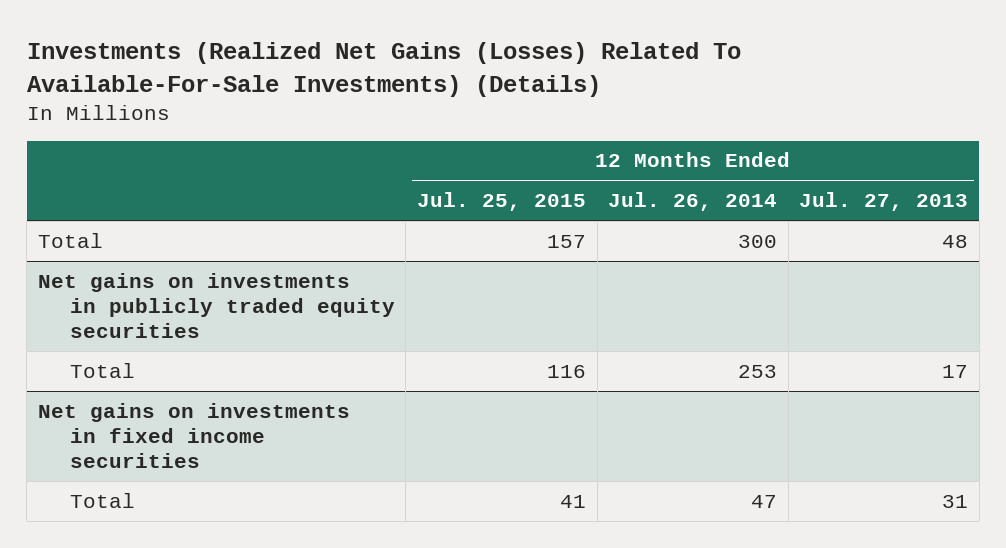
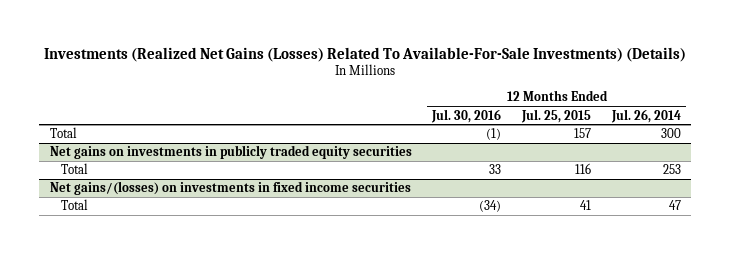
[799,192,969,212] Jul. 27, 2013 -> none
none -> [431,108,502,123] Jul. 30, 2016
[37,402,350,468] Net gains on investments in fixed income securities -> [49,181,411,196] Net gains/(losses) on investments in fixed income securities

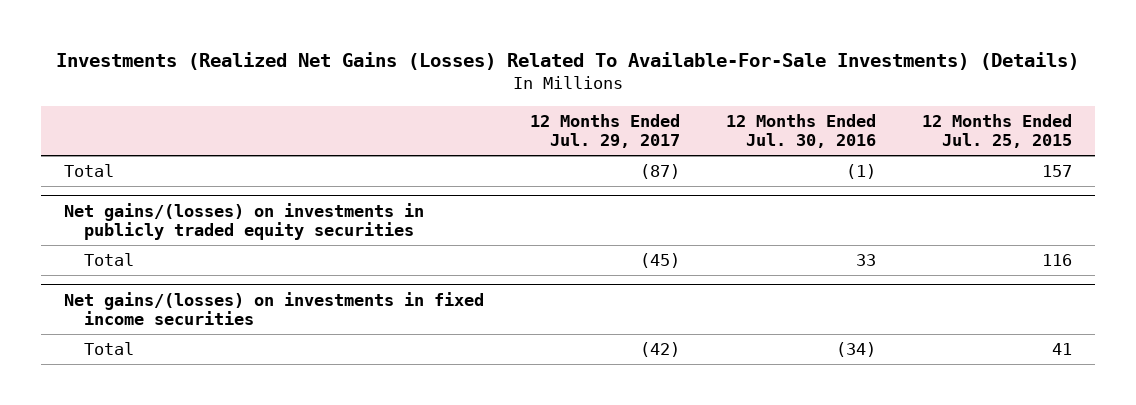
[611,108,682,123] Jul. 26, 2014 -> none
none -> [530,114,681,149] 12 Months Ended Jul. 29, 2017
[49,145,412,160] Net gains on investments in publicly traded equity securities -> [64,202,425,240] Net gains/(losses) on investments in publicly traded equity securities

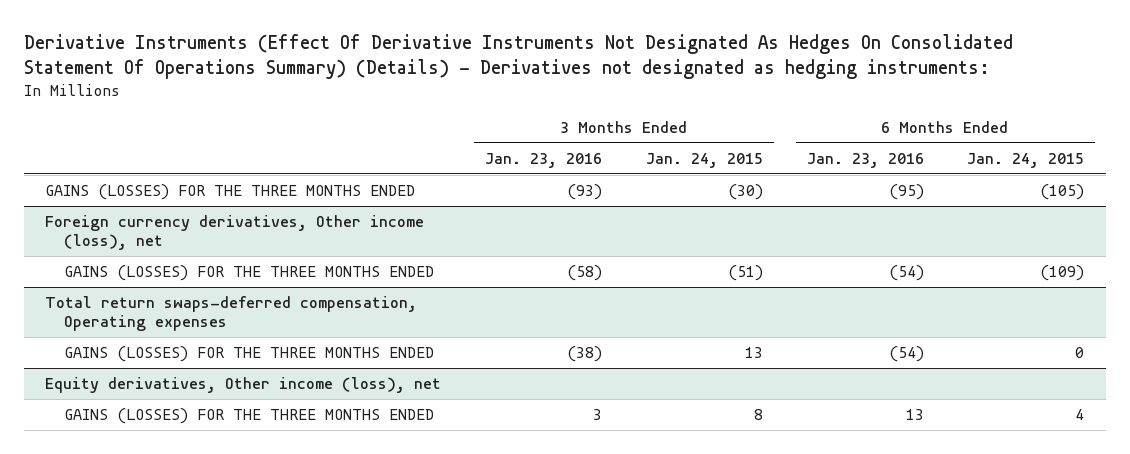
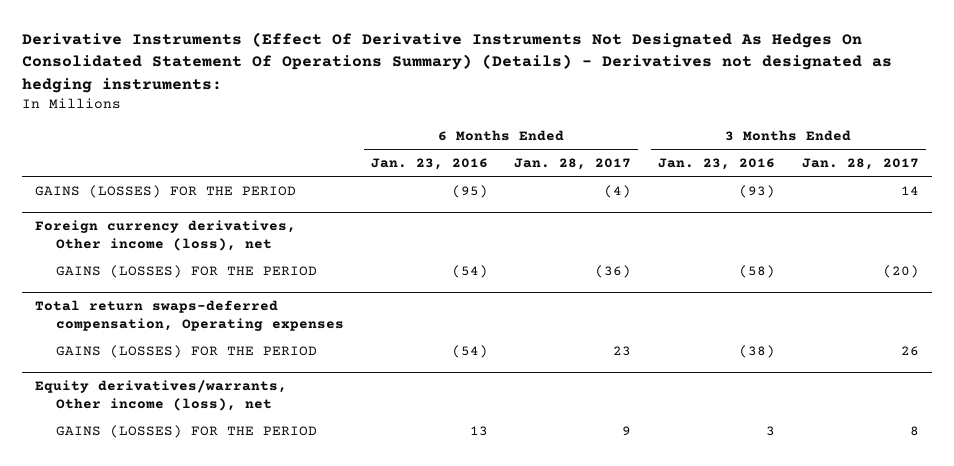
[645,152,763,168] Jan. 24, 2015 -> none
[967,152,1085,168] Jan. 24, 2015 -> none
none -> [514,158,632,171] Jan. 28, 2017
none -> [801,158,919,171] Jan. 28, 2017
[45,184,416,201] GAINS (LOSSES) FOR THE THREE MONTHS ENDED -> [35,184,297,198] GAINS (LOSSES) FOR THE PERIOD
[64,265,435,282] GAINS (LOSSES) FOR THE THREE MONTHS ENDED -> [55,264,317,278] GAINS (LOSSES) FOR THE PERIOD
[64,346,435,363] GAINS (LOSSES) FOR THE THREE MONTHS ENDED -> [55,344,317,358] GAINS (LOSSES) FOR THE PERIOD
[45,377,442,394] Equity derivatives, Other income (loss), net -> [35,380,288,411] Equity derivatives/warrants, Other income (loss), net
[64,408,435,425] GAINS (LOSSES) FOR THE THREE MONTHS ENDED -> [55,424,317,438] GAINS (LOSSES) FOR THE PERIOD

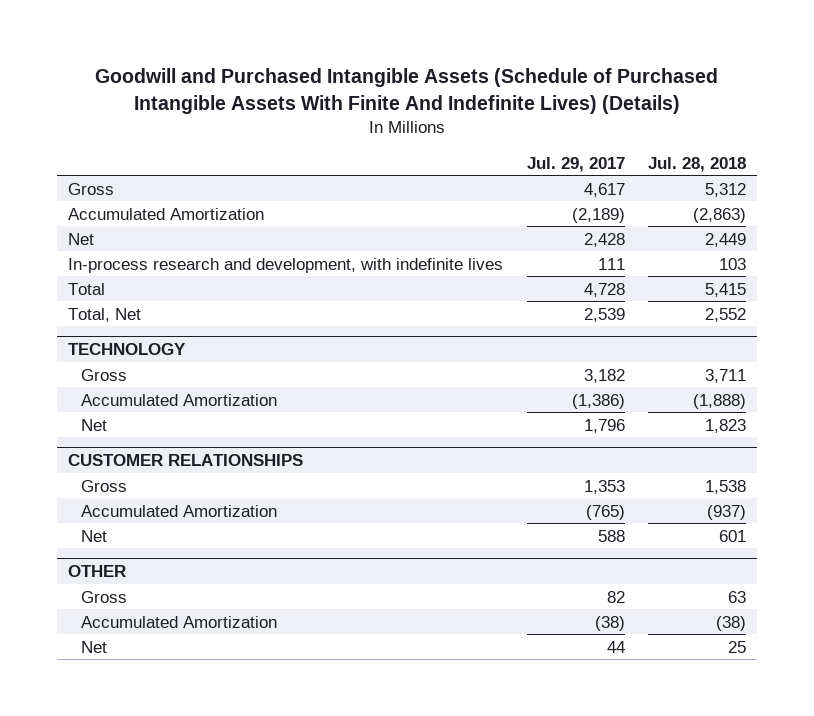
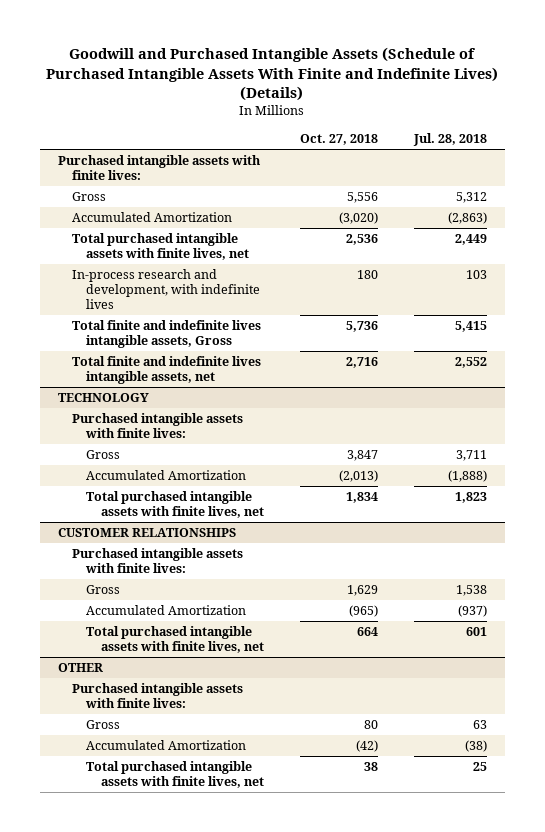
[95,68,719,114] Goodwill and Purchased Intangible Assets (Schedule of Purchased Intangible Assets With Finite And Indefinite Lives) (Details) -> [46,47,499,102] Goodwill and Purchased Intangible Assets (Schedule of Purchased Intangible Assets With Finite and Indefinite Lives) (Details)
[526,156,625,172] Jul. 29, 2017 -> none
none -> [299,134,378,146] Oct. 27, 2018
none -> [58,155,262,180] Purchased intangible assets with finite lives:
[68,232,95,245] Net -> [72,233,250,260] Total purchased intangible assets with finite lives, net
[68,282,106,295] Total -> [72,320,262,348] Total finite and indefinite lives intangible assets, Gross
[68,307,142,322] Total, Net -> [72,356,262,384] Total finite and indefinite lives intangible assets, net
none -> [72,413,244,438] Purchased intangible assets with finite lives:
[81,418,108,431] Net -> [86,491,264,518] Total purchased intangible assets with finite lives, net
none -> [72,548,244,573] Purchased intangible assets with finite lives:
[81,529,108,542] Net -> [86,626,264,653] Total purchased intangible assets with finite lives, net
none -> [72,683,244,708] Purchased intangible assets with finite lives:
[81,640,108,653] Net -> [86,761,264,788] Total purchased intangible assets with finite lives, net

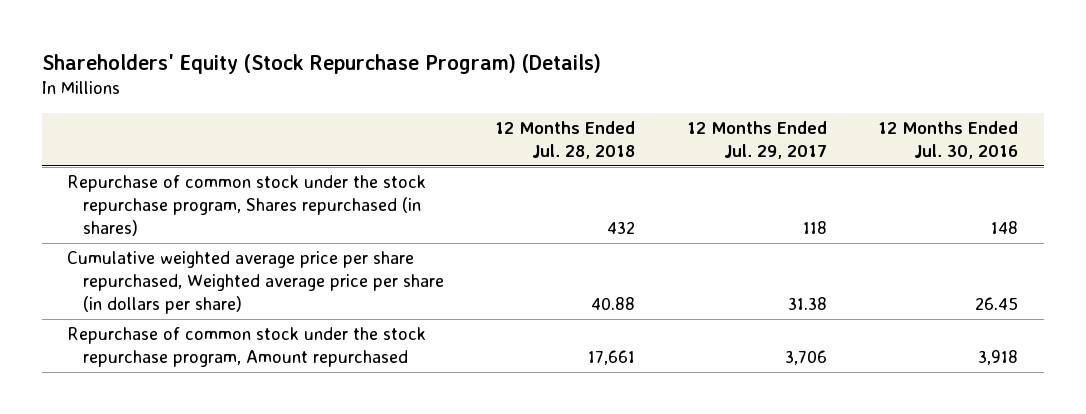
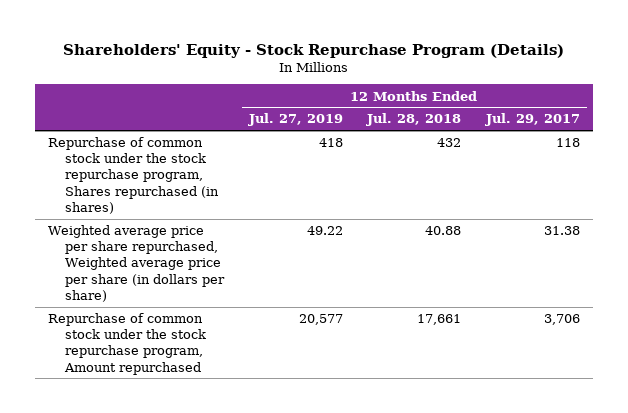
[41,53,601,74] Shareholders' Equity (Stock Repurchase Program) (Details) -> [63,43,565,58] Shareholders' Equity - Stock Repurchase Program (Details)
[878,121,1019,159] 12 Months Ended Jul. 30, 2016 -> none
none -> [247,113,343,127] Jul. 27, 2019
[67,251,444,314] Cumulative weighted average price per share repurchased, Weighted average price per share (in dollars per share) -> [47,225,225,302] Weighted average price per share repurchased, Weighted average price per share (in dollars per share)

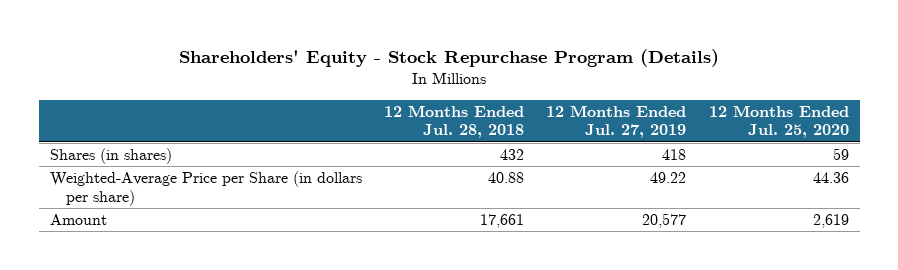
[485,113,581,127] Jul. 29, 2017 -> none
none -> [708,104,849,139] 12 Months Ended Jul. 25, 2020
[47,137,219,214] Repurchase of common stock under the stock repurchase program, Shares repurchased (in shares) -> [49,147,172,164] Shares (in shares)
[47,225,225,302] Weighted average price per share repurchased, Weighted average price per share (in dollars per share) -> [49,170,362,206] Weighted-Average Price per Share (in dollars per share)
[47,313,206,375] Repurchase of common stock under the stock repurchase program, Amount repurchased -> [49,213,107,225] Amount

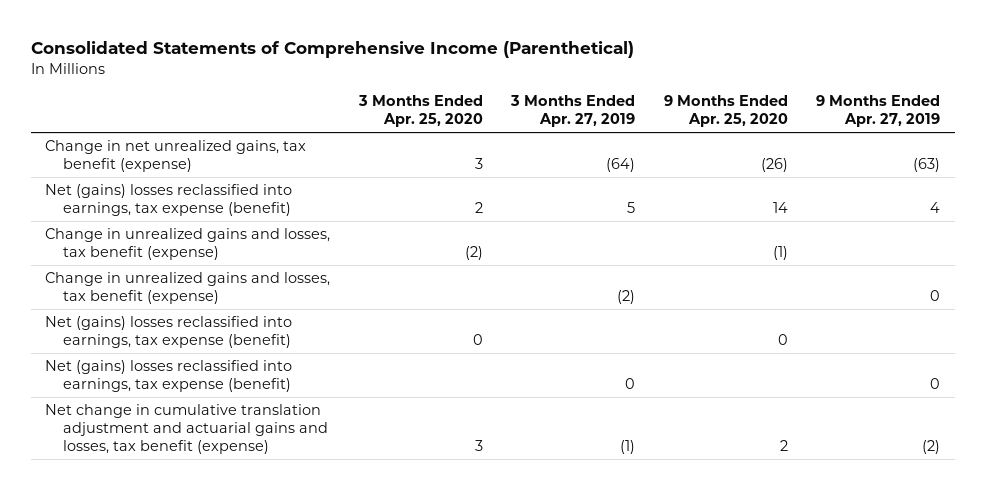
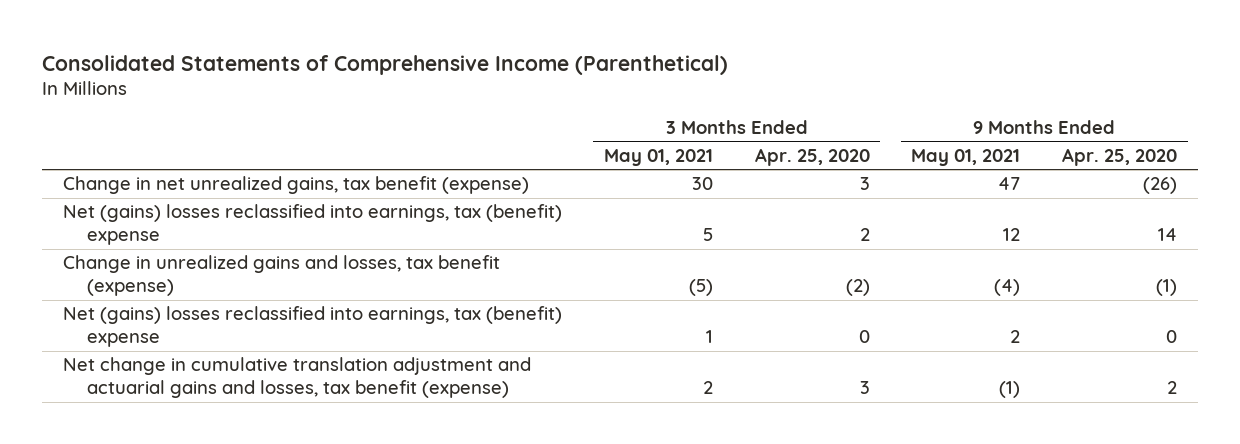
[510,95,636,128] 3 Months Ended Apr. 27, 2019 -> none
[816,95,941,128] 9 Months Ended Apr. 27, 2019 -> none
none -> [603,148,713,166] May 01, 2021
none -> [911,148,1021,166] May 01, 2021
[45,184,293,217] Net (gains) losses reclassified into earnings, tax expense (benefit) -> [63,204,563,246] Net (gains) losses reclassified into earnings, tax (benefit) expense
[45,272,331,305] Change in unrealized gains and losses, tax benefit (expense) -> none
[45,360,293,393] Net (gains) losses reclassified into earnings, tax expense (benefit) -> none
[45,316,293,349] Net (gains) losses reclassified into earnings, tax expense (benefit) -> [63,306,563,348] Net (gains) losses reclassified into earnings, tax (benefit) expense

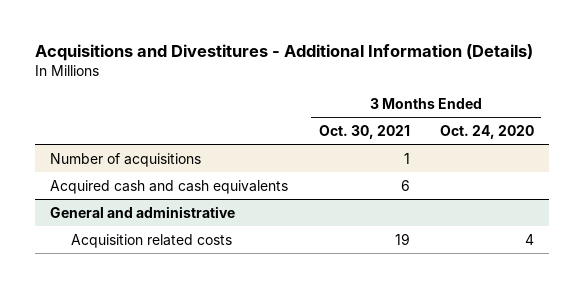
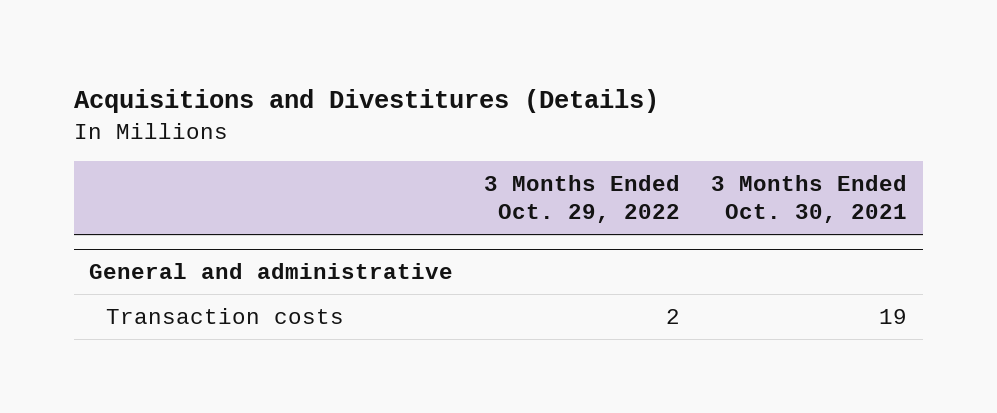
[35,44,534,62] Acquisitions and Divestitures - Additional Information (Details) -> [73,89,659,114] Acquisitions and Divestitures (Details)
[439,125,534,140] Oct. 24, 2020 -> none
none -> [484,174,681,223] 3 Months Ended Oct. 29, 2022
[50,152,202,167] Number of acquisitions -> none
[50,179,289,194] Acquired cash and cash equivalents -> none
[71,233,233,248] Acquisition related costs -> [105,307,344,324] Transaction costs

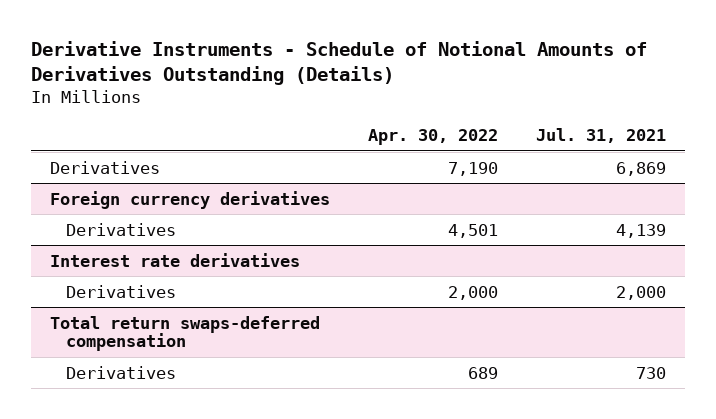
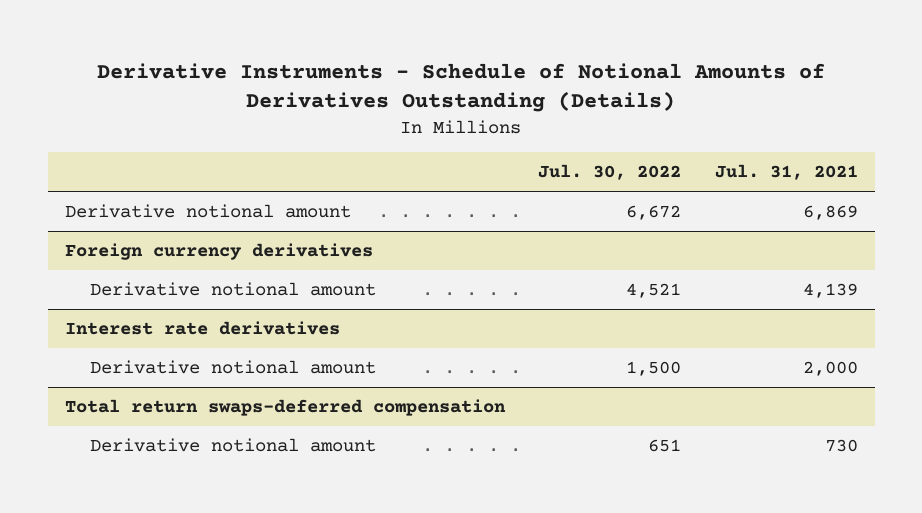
[367,129,498,146] Apr. 30, 2022 -> none
none -> [538,164,682,181] Jul. 30, 2022
[49,160,160,174] Derivatives -> [64,203,351,218] Derivative notional amount
[65,222,176,236] Derivatives -> [89,281,376,296] Derivative notional amount
[65,284,176,298] Derivatives -> [89,359,376,374] Derivative notional amount
[65,365,176,379] Derivatives -> [89,437,376,452] Derivative notional amount

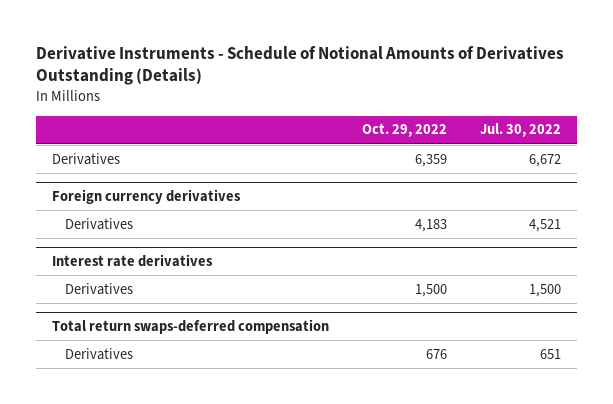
[714,164,858,181] Jul. 31, 2021 -> none
none -> [361,123,447,138] Oct. 29, 2022
[64,203,351,218] Derivative notional amount -> [52,152,121,165] Derivatives
[89,281,376,296] Derivative notional amount -> [65,217,134,230] Derivatives
[89,359,376,374] Derivative notional amount -> [65,282,134,295] Derivatives
[89,437,376,452] Derivative notional amount -> [65,347,134,360] Derivatives

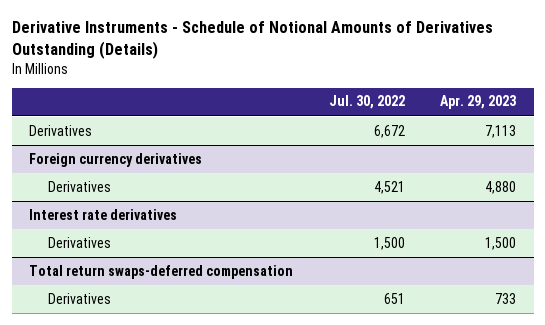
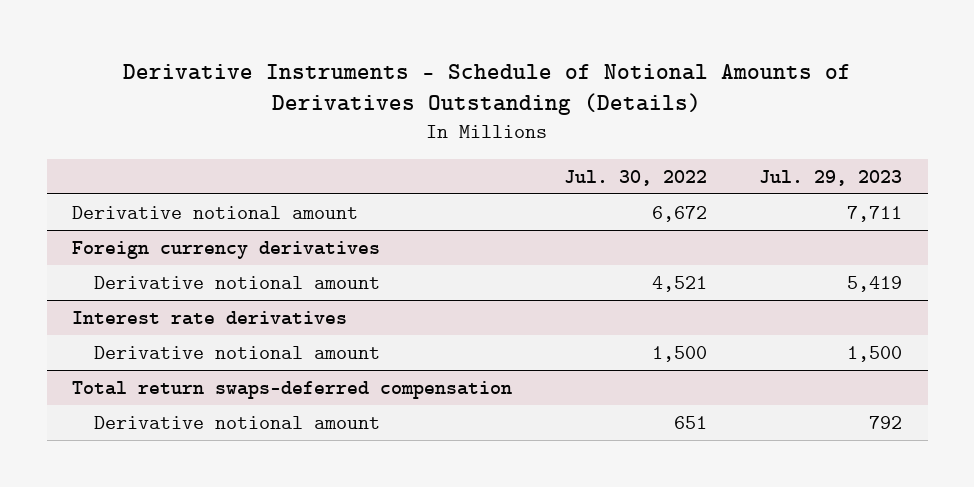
[440,95,517,110] Apr. 29, 2023 -> none
none -> [758,169,902,186] Jul. 29, 2023
[29,124,93,136] Derivatives -> [72,205,359,219] Derivative notional amount
[48,180,112,192] Derivatives -> [93,275,380,289] Derivative notional amount
[48,236,112,248] Derivatives -> [93,345,380,359] Derivative notional amount
[48,292,112,304] Derivatives -> [93,415,380,429] Derivative notional amount

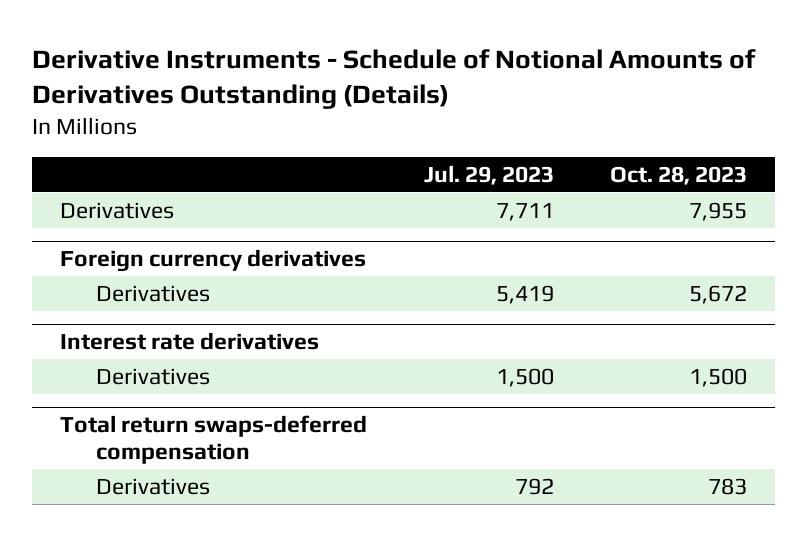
[564,169,708,186] Jul. 30, 2022 -> none
none -> [609,165,747,185] Oct. 28, 2023
[72,205,359,219] Derivative notional amount -> [60,201,175,219] Derivatives
[93,275,380,289] Derivative notional amount -> [96,284,211,302] Derivatives
[93,345,380,359] Derivative notional amount -> [96,367,211,385] Derivatives
[93,415,380,429] Derivative notional amount -> [96,477,211,495] Derivatives

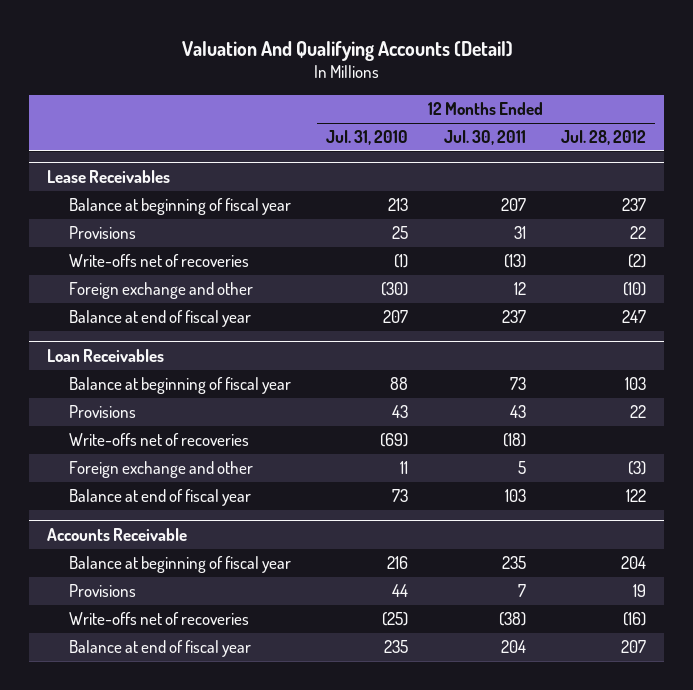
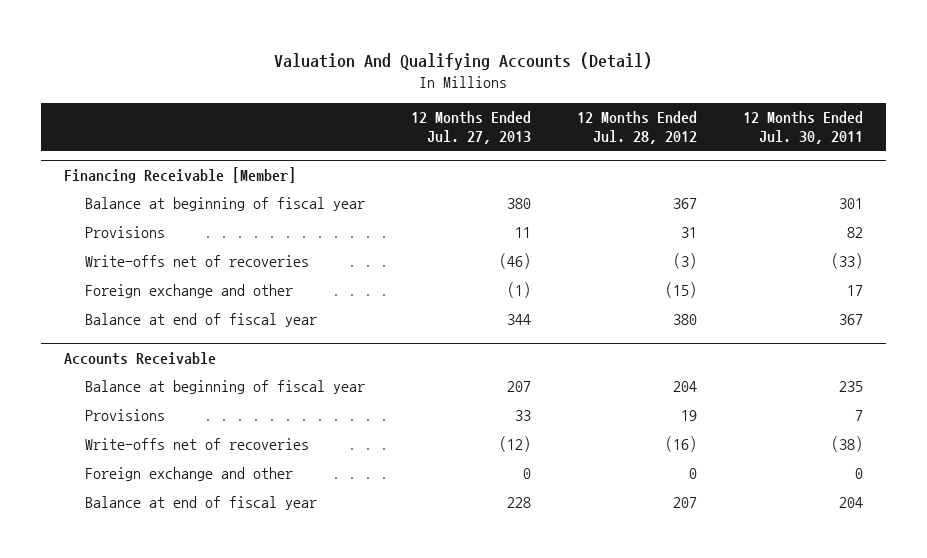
[326,130,409,146] Jul. 31, 2010 -> none
none -> [410,111,531,144] 12 Months Ended Jul. 27, 2013
[47,169,171,183] Lease Receivables -> none
[47,348,165,362] Loan Receivables -> none
[68,377,291,395] Balance at beginning of fiscal year -> none
[68,405,136,419] Provisions -> none
[68,433,249,447] Write-offs net of recoveries -> none
[68,461,253,479] Foreign exchange and other -> none
[68,489,251,507] Balance at end of fiscal year -> none
none -> [64,166,297,183] Financing Receivable [Member]
[500,198,526,212] 207 -> [838,198,863,210] 301
[621,198,646,212] 237 -> [672,198,697,210] 367
[513,226,526,240] 31 -> [846,227,863,239] 82
[629,226,646,240] 22 -> [680,227,697,239] 31
[503,254,526,269] (13) -> [830,253,863,270] (33)
[627,254,646,269] (2) -> [672,253,697,270] (3)
[513,282,526,296] 12 -> [846,285,863,297] 17
[622,282,646,297] (10) -> [664,282,697,299] (15)
[501,310,526,324] 237 -> [838,314,863,326] 367
[621,310,646,324] 247 -> [672,314,697,326] 380
none -> [84,467,293,482] Foreign exchange and other

